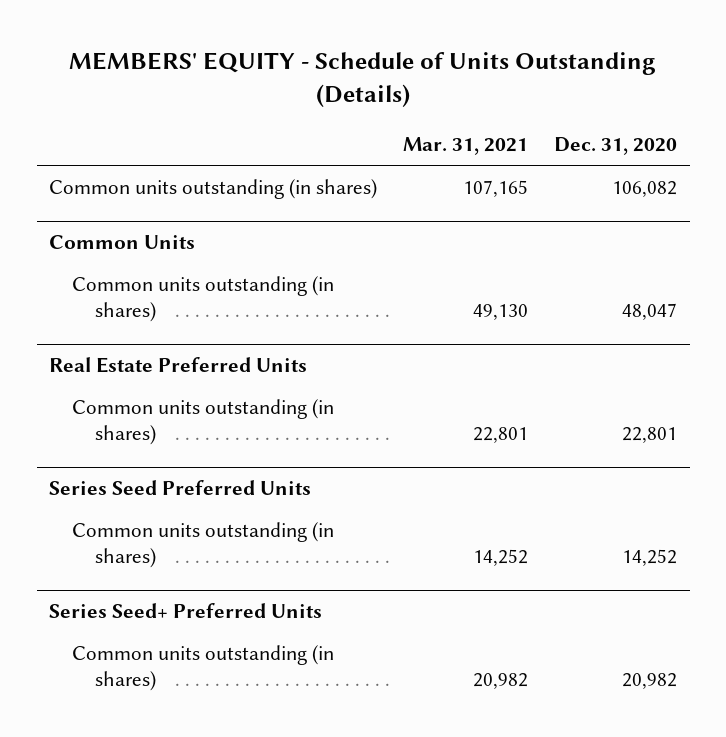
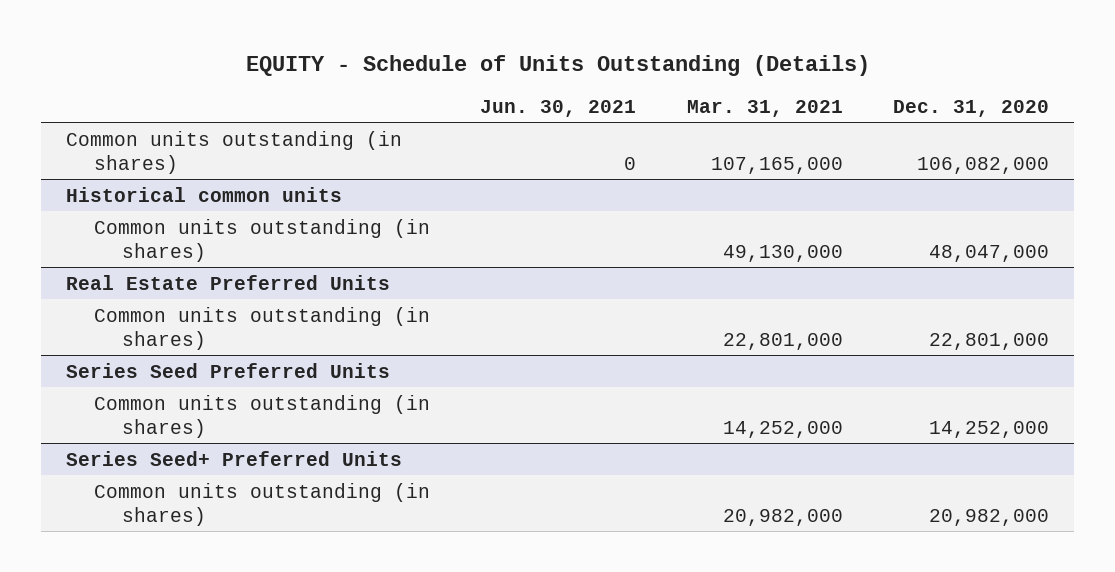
[69,52,657,108] MEMBERS' EQUITY - Schedule of Units Outstanding (Details) -> [245,54,870,76] EQUITY - Schedule of Units Outstanding (Details)
none -> [480,99,637,117] Jun. 30, 2021
[463,179,529,197] 107,165 -> [710,156,843,174] 107,165,000
[612,180,678,197] 106,082 -> [917,156,1050,174] 106,082,000
[49,234,196,249] Common Units -> [66,186,343,202] Historical common units
[473,303,529,320] 49,130 -> [722,244,843,262] 49,130,000
[622,302,678,320] 48,047 -> [929,244,1050,262] 48,047,000
[473,426,529,443] 22,801 -> [722,332,843,350] 22,801,000
[622,426,678,443] 22,801 -> [929,332,1050,350] 22,801,000
[473,548,529,566] 14,252 -> [722,420,843,438] 14,252,000
[622,548,678,566] 14,252 -> [929,420,1050,438] 14,252,000
[473,672,529,689] 20,982 -> [722,508,843,526] 20,982,000
[622,672,678,689] 20,982 -> [929,508,1050,526] 20,982,000

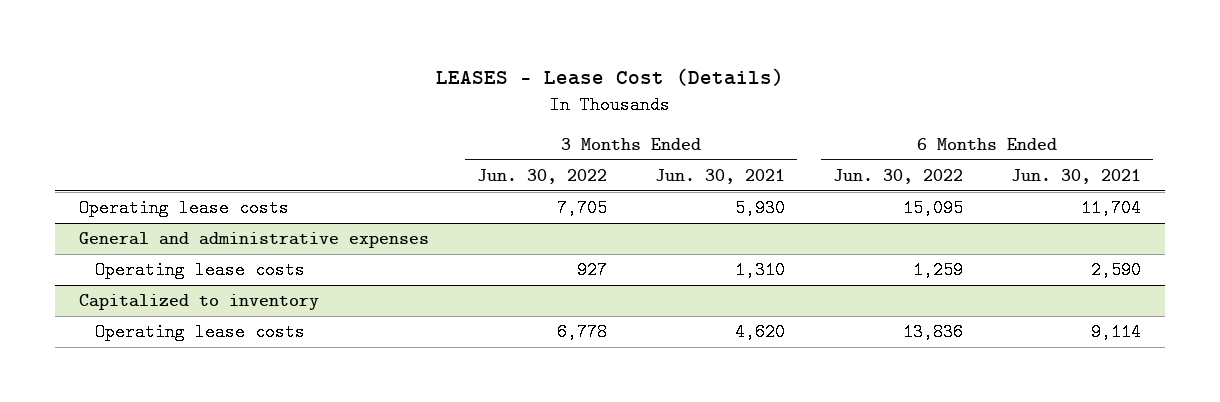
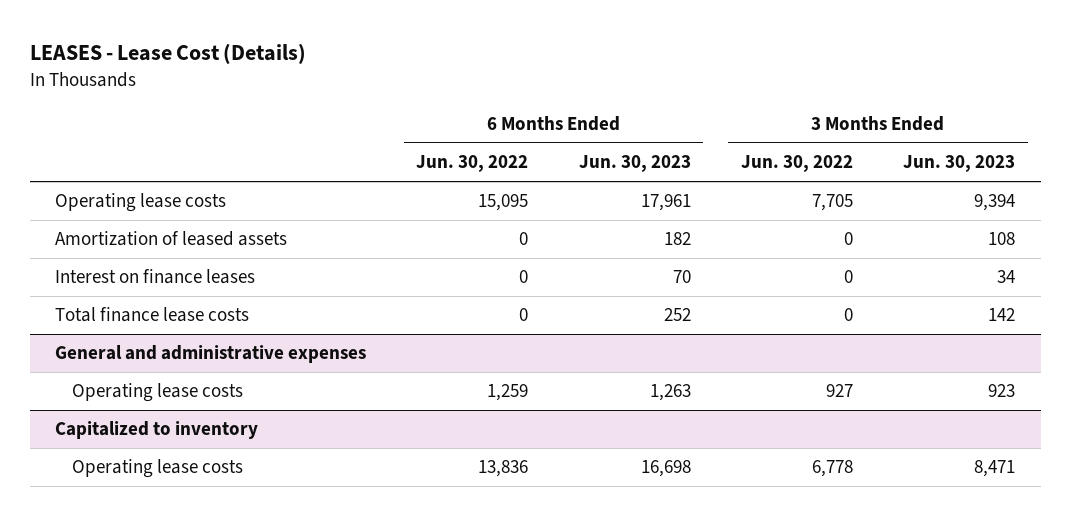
[654,168,785,184] Jun. 30, 2021 -> none
[1010,168,1141,184] Jun. 30, 2021 -> none
none -> [578,155,691,173] Jun. 30, 2023
none -> [903,155,1016,173] Jun. 30, 2023
none -> [55,231,288,247] Amortization of leased assets
none -> [55,269,256,285] Interest on finance leases
none -> [55,307,250,323] Total finance lease costs

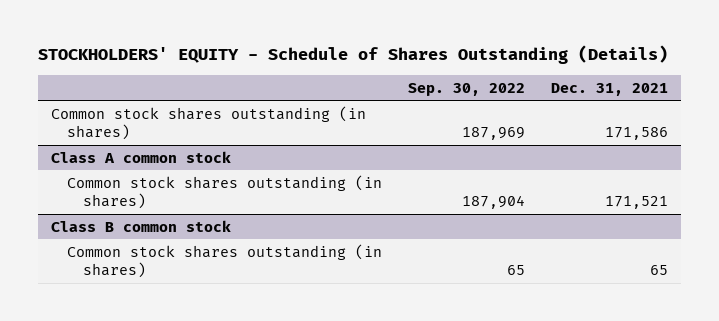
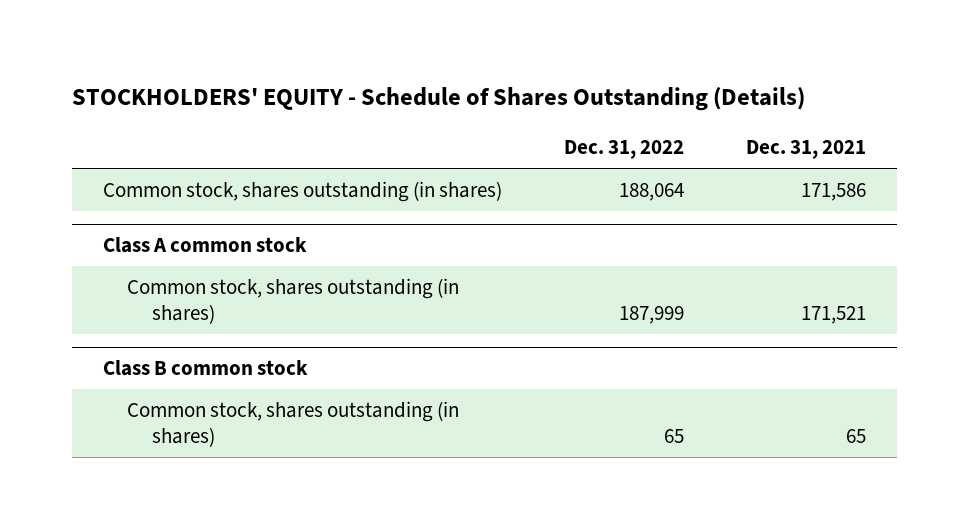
[407,82,525,96] Sep. 30, 2022 -> none
none -> [564,140,685,160] Dec. 31, 2022
[51,105,367,140] Common stock shares outstanding (in shares) -> [103,180,503,202] Common stock, shares outstanding (in shares)
[66,174,382,209] Common stock shares outstanding (in shares) -> [127,277,460,325] Common stock, shares outstanding (in shares)
[66,243,382,278] Common stock shares outstanding (in shares) -> [127,400,460,448] Common stock, shares outstanding (in shares)

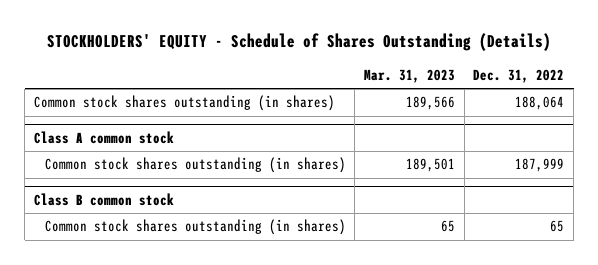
[745,140,866,160] Dec. 31, 2021 -> none
none -> [363,69,455,84] Mar. 31, 2023
[103,180,503,202] Common stock, shares outstanding (in shares) -> [33,95,335,112] Common stock shares outstanding (in shares)
[127,277,460,325] Common stock, shares outstanding (in shares) -> [44,157,346,174] Common stock shares outstanding (in shares)
[127,400,460,448] Common stock, shares outstanding (in shares) -> [44,219,346,236] Common stock shares outstanding (in shares)

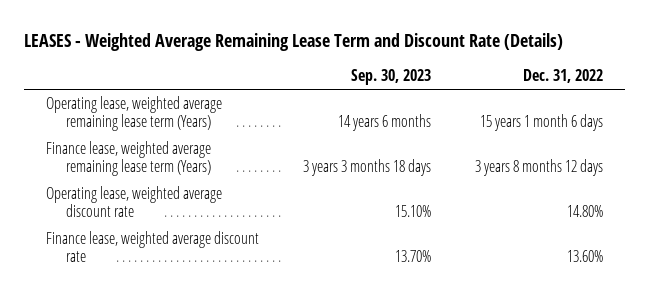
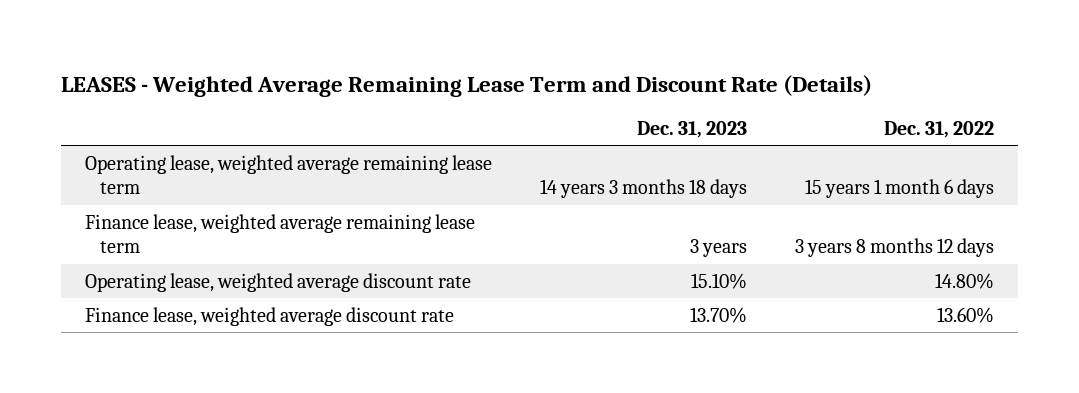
[350,69,431,86] Sep. 30, 2023 -> none
none -> [636,120,747,138] Dec. 31, 2023
[45,95,222,131] Operating lease, weighted average remaining lease term (Years) -> [85,154,493,195] Operating lease, weighted average remaining lease term
[45,140,211,176] Finance lease, weighted average remaining lease term (Years) -> [85,213,476,254] Finance lease, weighted average remaining lease term

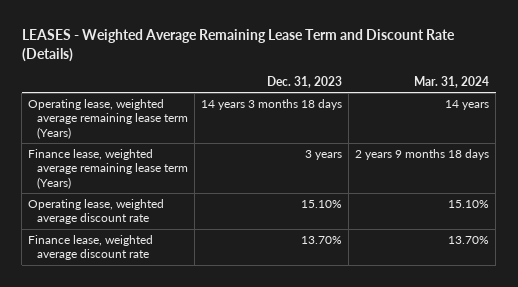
[883,120,994,138] Dec. 31, 2022 -> none
none -> [414,76,490,89] Mar. 31, 2024
[85,154,493,195] Operating lease, weighted average remaining lease term -> [28,98,188,139] Operating lease, weighted average remaining lease term (Years)
[85,213,476,254] Finance lease, weighted average remaining lease term -> [28,148,188,189] Finance lease, weighted average remaining lease term (Years)

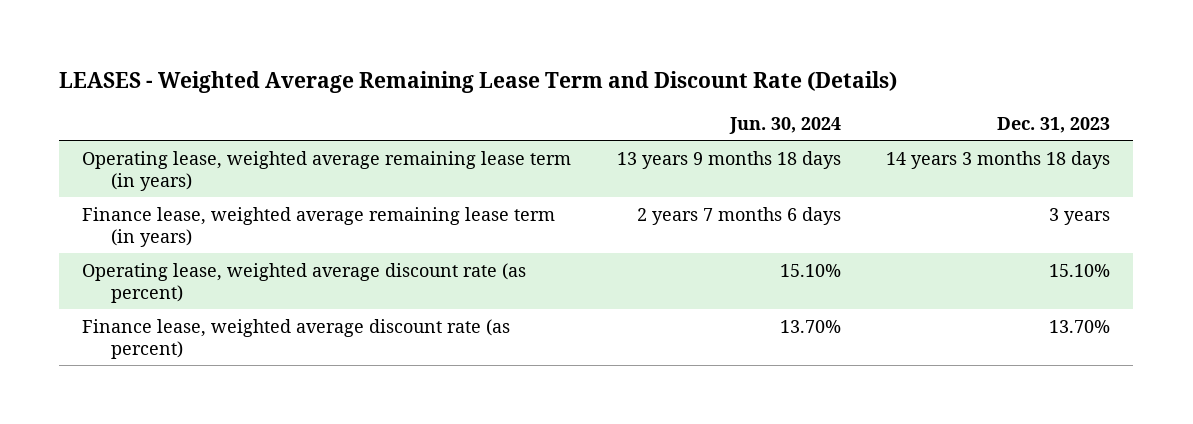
[414,76,490,89] Mar. 31, 2024 -> none
none -> [728,116,841,134] Jun. 30, 2024
[28,98,188,139] Operating lease, weighted average remaining lease term (Years) -> [82,150,572,191] Operating lease, weighted average remaining lease term (in years)
[28,148,188,189] Finance lease, weighted average remaining lease term (Years) -> [82,206,556,247] Finance lease, weighted average remaining lease term (in years)
[28,198,165,225] Operating lease, weighted average discount rate -> [82,262,527,303] Operating lease, weighted average discount rate (as percent)
[28,234,154,261] Finance lease, weighted average discount rate -> [82,318,511,359] Finance lease, weighted average discount rate (as percent)

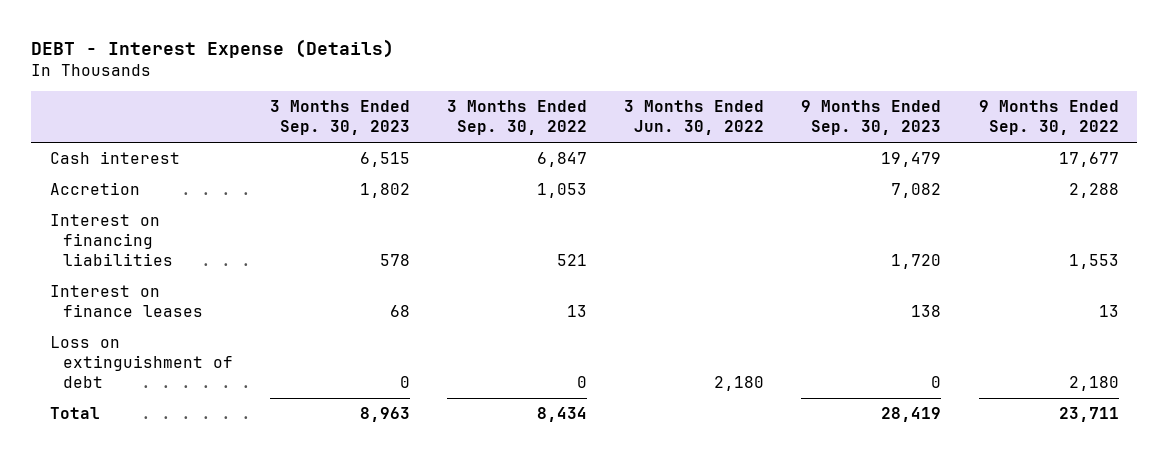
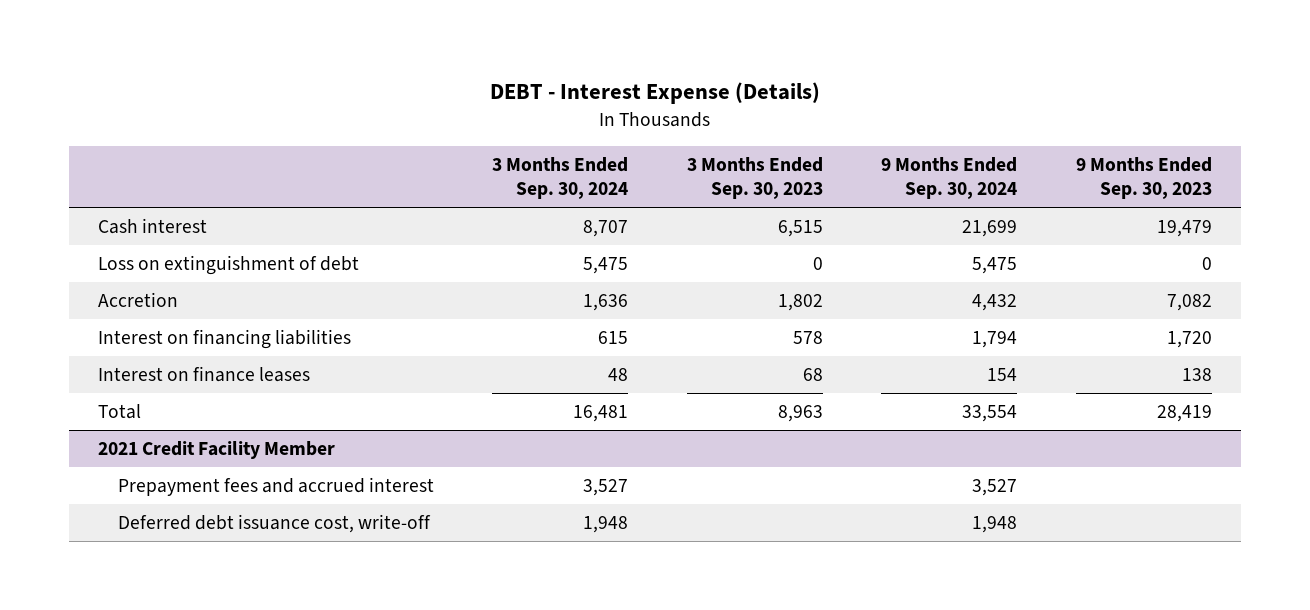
[447,100,588,136] 3 Months Ended Sep. 30, 2022 -> none
[624,100,765,136] 3 Months Ended Jun. 30, 2022 -> none
[978,100,1119,136] 9 Months Ended Sep. 30, 2022 -> none
none -> [492,156,629,200] 3 Months Ended Sep. 30, 2024
none -> [881,156,1018,200] 9 Months Ended Sep. 30, 2024
[49,336,233,388] Loss on extinguishment of debt -> [97,255,359,276] Loss on extinguishment of debt
none -> [97,441,335,460] 2021 Credit Facility Member
none -> [118,477,435,497] Prepayment fees and accrued interest
none -> [118,514,432,534] Deferred debt issuance cost, write-off

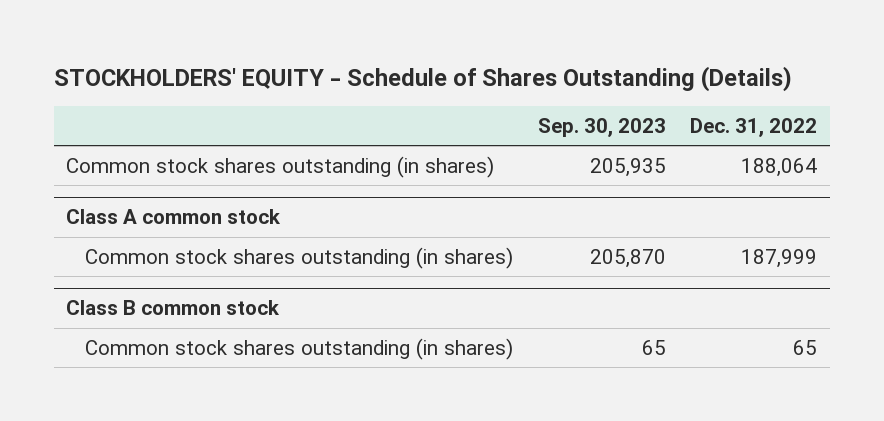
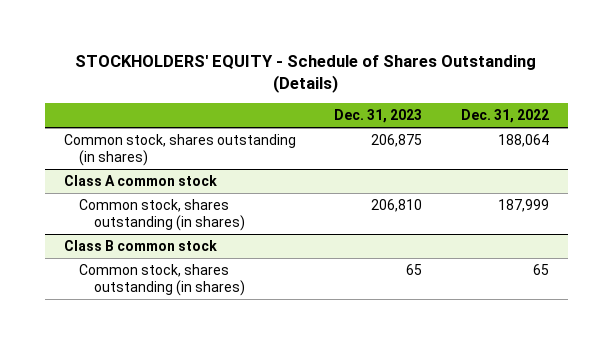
[537,117,666,137] Sep. 30, 2023 -> none
none -> [334,108,423,123] Dec. 31, 2023
[66,155,495,178] Common stock shares outstanding (in shares) -> [63,134,296,166] Common stock, shares outstanding (in shares)
[85,246,514,269] Common stock shares outstanding (in shares) -> [78,199,245,231] Common stock, shares outstanding (in shares)
[85,337,514,360] Common stock shares outstanding (in shares) -> [78,264,245,296] Common stock, shares outstanding (in shares)

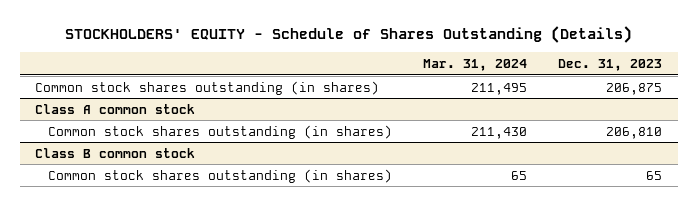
[461,108,550,123] Dec. 31, 2022 -> none
none -> [423,58,528,71] Mar. 31, 2024
[63,134,296,166] Common stock, shares outstanding (in shares) -> [35,80,380,95] Common stock shares outstanding (in shares)
[78,199,245,231] Common stock, shares outstanding (in shares) -> [48,124,393,139] Common stock shares outstanding (in shares)
[78,264,245,296] Common stock, shares outstanding (in shares) -> [48,168,393,183] Common stock shares outstanding (in shares)

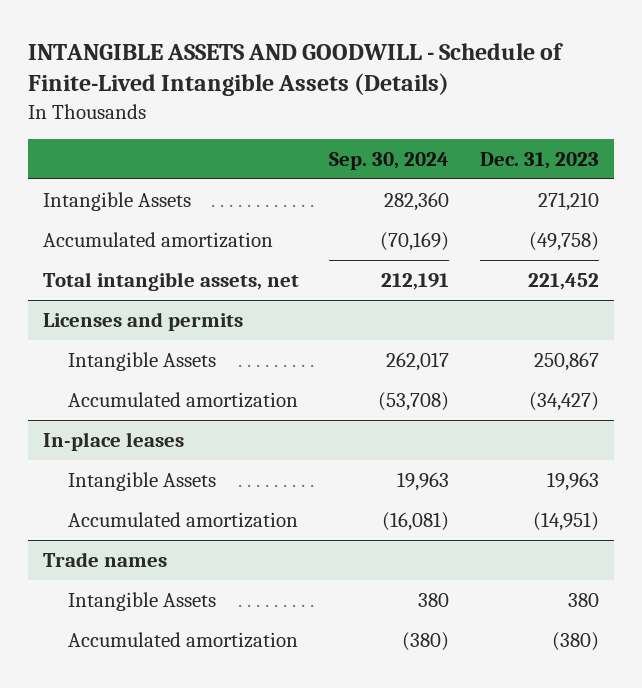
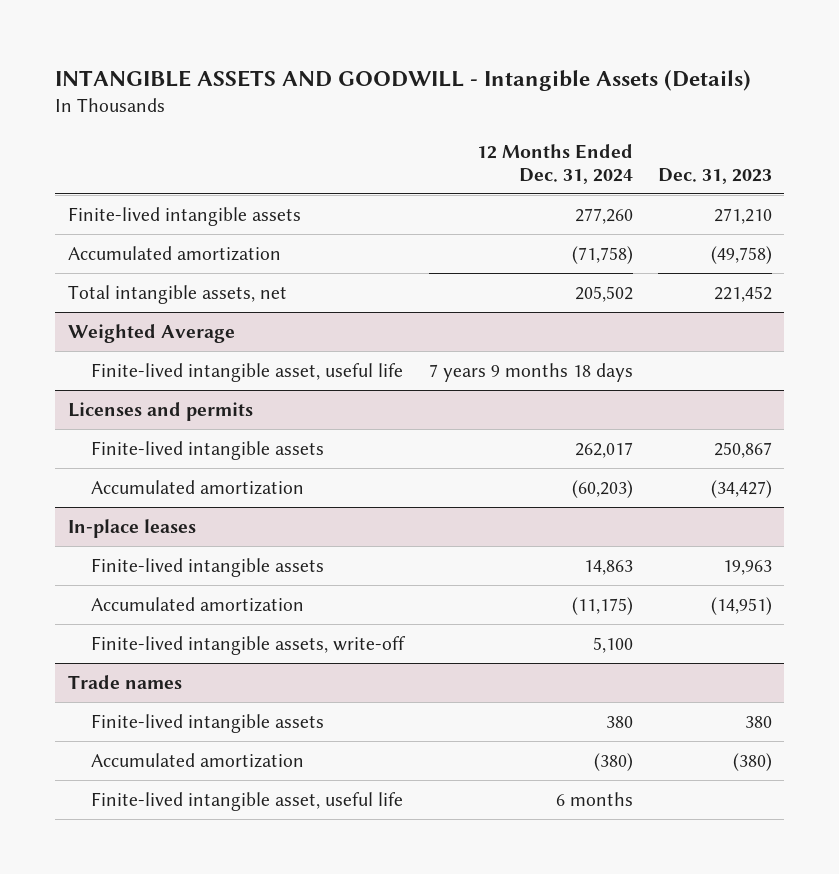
[28,42,564,97] INTANGIBLE ASSETS AND GOODWILL - Schedule of Finite-Lived Intangible Assets (Details) -> [55,69,752,91] INTANGIBLE ASSETS AND GOODWILL - Intangible Assets (Details)
[329,151,450,170] Sep. 30, 2024 -> none
none -> [476,143,633,184] 12 Months Ended Dec. 31, 2024
[43,191,192,211] Intangible Assets -> [67,206,301,226] Finite-lived intangible assets
none -> [67,323,235,343] Weighted Average
none -> [90,362,403,382] Finite-lived intangible asset, useful life
[68,351,217,371] Intangible Assets -> [90,440,324,460] Finite-lived intangible assets
[68,471,217,491] Intangible Assets -> [90,557,324,577] Finite-lived intangible assets
none -> [90,635,406,655] Finite-lived intangible assets, write-off
[68,591,217,611] Intangible Assets -> [90,713,324,733] Finite-lived intangible assets
none -> [90,791,403,811] Finite-lived intangible asset, useful life

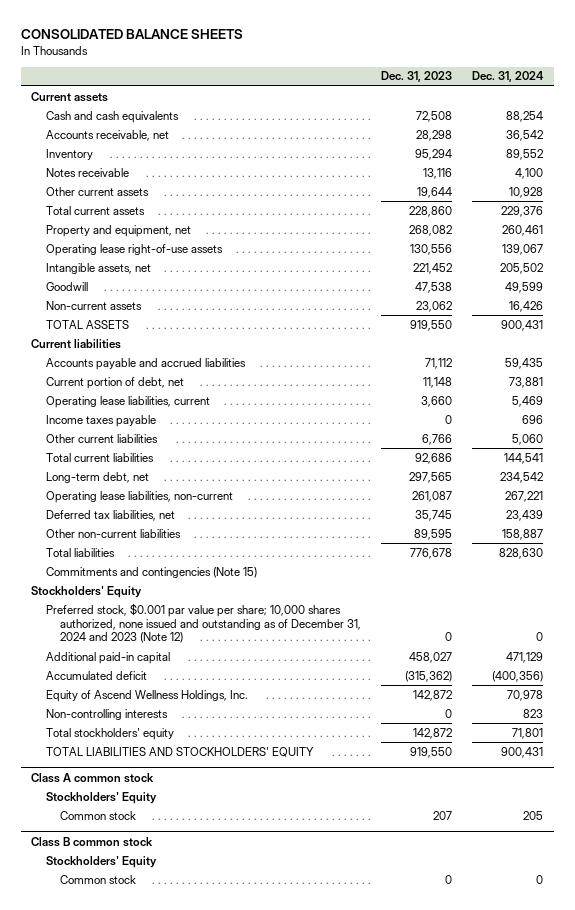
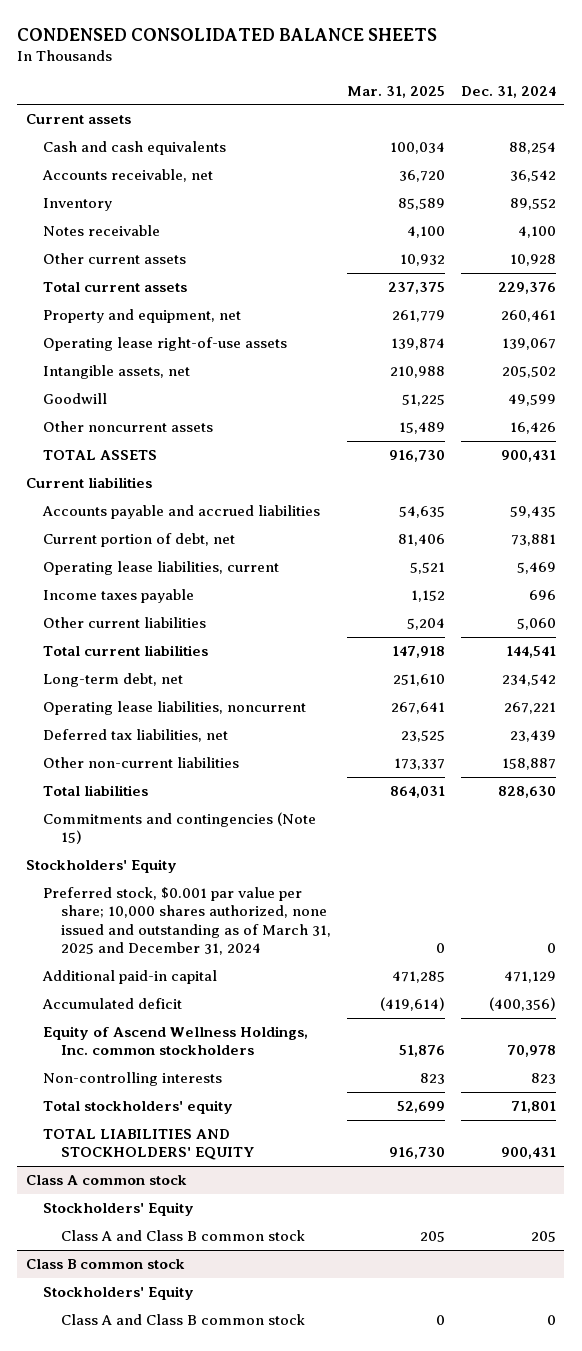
[21,29,244,40] CONSOLIDATED BALANCE SHEETS -> [17,27,438,41] CONDENSED CONSOLIDATED BALANCE SHEETS
[381,71,453,83] Dec. 31, 2023 -> none
none -> [346,85,445,98] Mar. 31, 2025
[45,300,142,310] Non-current assets -> [43,420,214,432] Other noncurrent assets
[45,490,233,503] Operating lease liabilities, non-current -> [43,700,307,715] Operating lease liabilities, noncurrent
[45,602,361,644] Preferred stock, $0.001 par value per share; 10,000 shares authorized, none issued and outstanding as of December 31, 2024 and 2023 (Note 12) -> [43,886,331,956] Preferred stock, $0.001 par value per share; 10,000 shares authorized, none issued and outstanding as of March 31, 2025 and December 31, 2024
[45,689,248,702] Equity of Ascend Wellness Holdings, Inc. -> [43,1025,309,1056] Equity of Ascend Wellness Holdings, Inc. common stockholders
[59,810,136,820] Common stock -> [60,1229,305,1241] Class A and Class B common stock
[59,874,136,884] Common stock -> [60,1313,305,1325] Class A and Class B common stock

